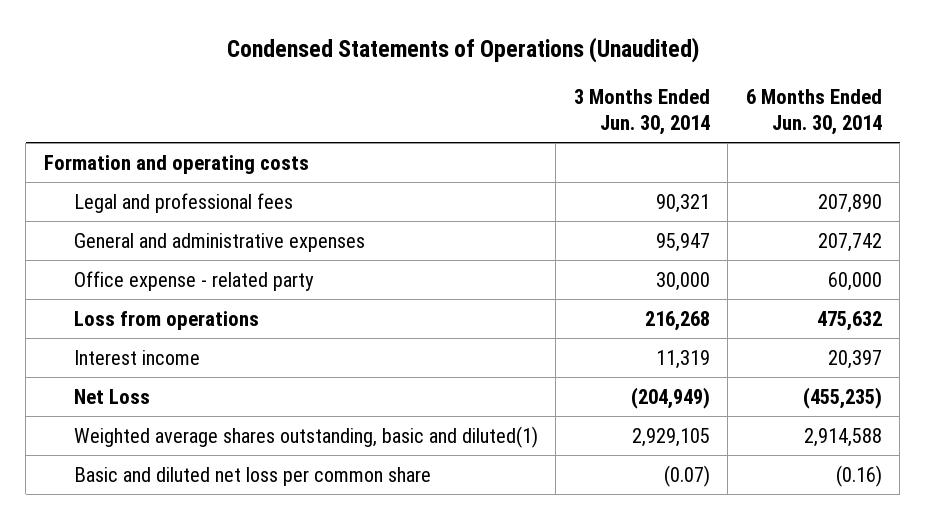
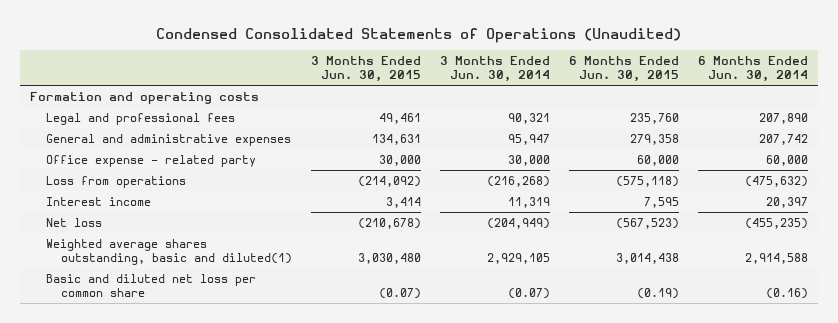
[226,37,699,64] Condensed Statements of Operations (Unaudited) -> [156,27,682,43] Condensed Consolidated Statements of Operations (Unaudited)
none -> [311,56,422,83] 3 Months Ended Jun. 30, 2015
none -> [569,56,680,83] 6 Months Ended Jun. 30, 2015
[644,310,710,331] 216,268 -> [487,175,551,187] (216,268)
[816,310,882,331] 475,632 -> [745,175,809,187] (475,632)
[74,388,151,404] Net Loss -> [45,217,102,227] Net loss

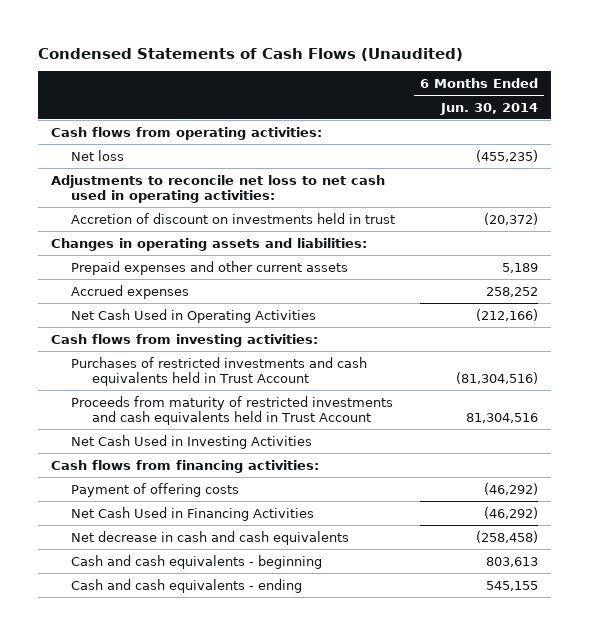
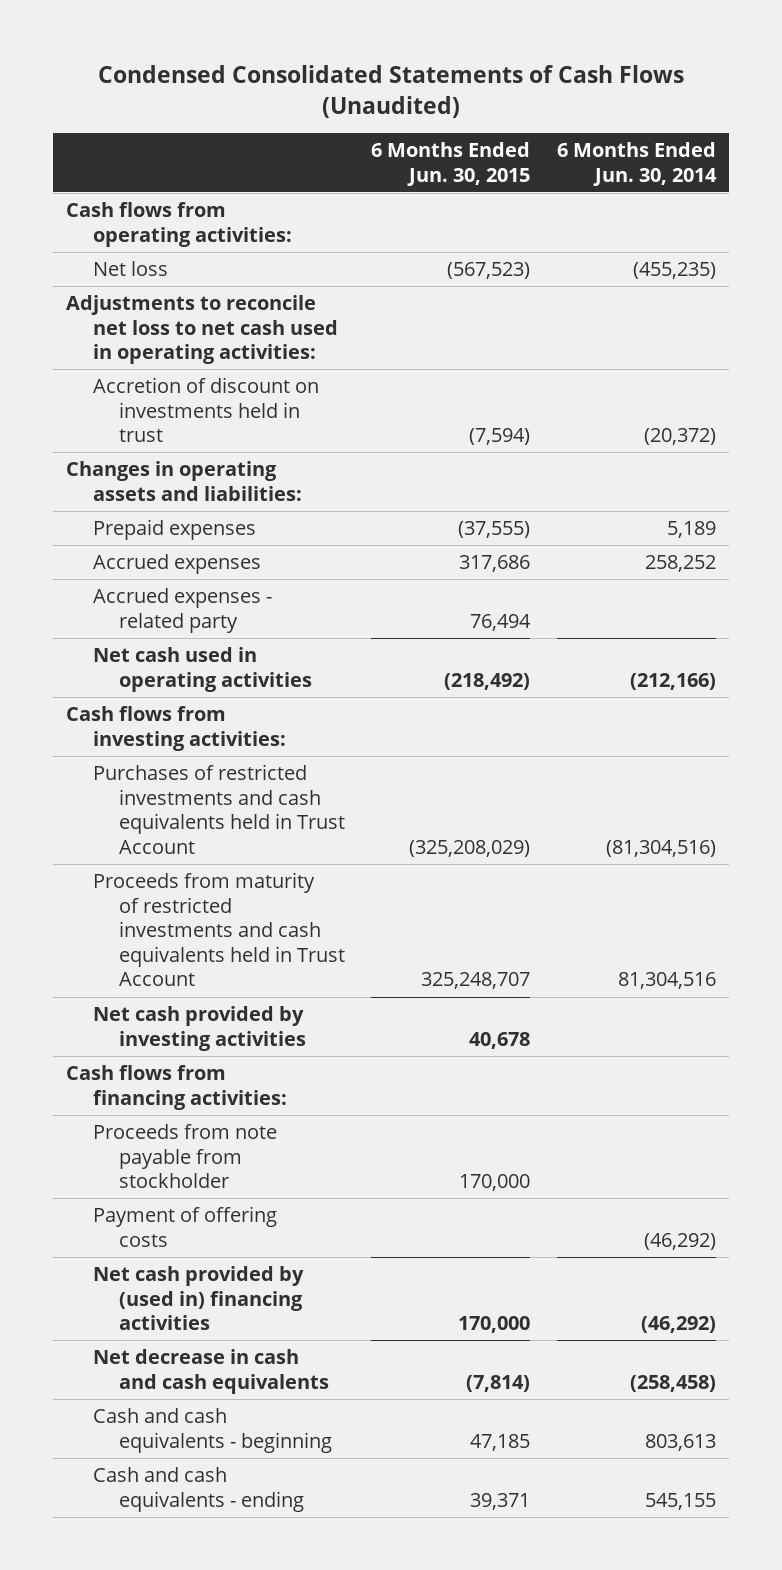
[38,47,464,61] Condensed Statements of Cash Flows (Unaudited) -> [97,65,684,118] Condensed Consolidated Statements of Cash Flows (Unaudited)
none -> [371,142,531,186] 6 Months Ended Jun. 30, 2015
[71,260,349,275] Prepaid expenses and other current assets -> [92,518,256,540] Prepaid expenses
none -> [92,587,272,633] Accrued expenses - related party
[71,308,317,323] Net Cash Used in Operating Activities -> [92,646,313,692] Net cash used in operating activities
[71,434,313,449] Net Cash Used in Investing Activities -> [92,1005,307,1051] Net cash provided by investing activities
none -> [92,1123,277,1189] Proceeds from note payable from stockholder
[71,506,315,521] Net Cash Used in Financing Activities -> [92,1265,304,1331] Net cash provided by (used in) financing activities

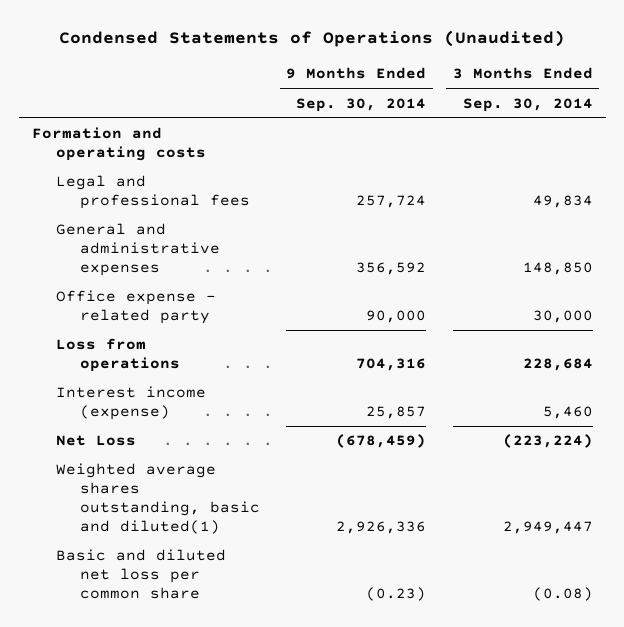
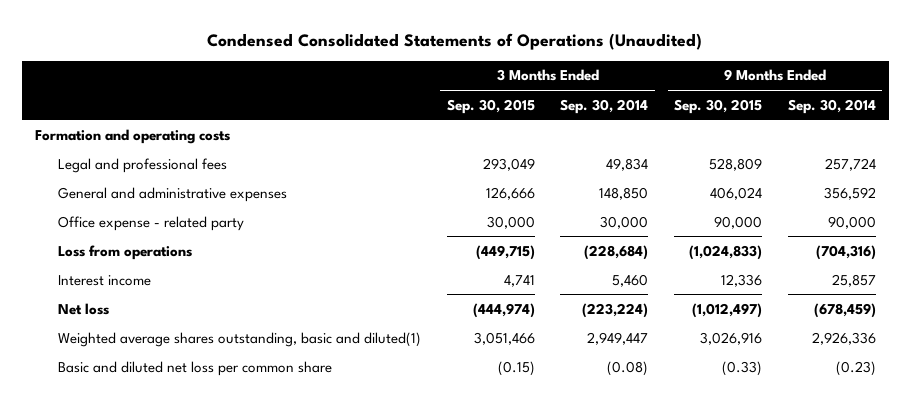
[59,30,566,48] Condensed Statements of Operations (Unaudited) -> [207,32,703,50] Condensed Consolidated Statements of Operations (Unaudited)
none -> [446,98,535,114] Sep. 30, 2015
none -> [674,98,763,114] Sep. 30, 2015
[356,358,427,372] 704,316 -> [815,244,876,260] (704,316)
[522,358,593,372] 228,684 -> [584,244,649,260] (228,684)
[55,386,206,421] Interest income (expense) -> [58,274,152,286] Interest income
[55,435,136,447] Net Loss -> [58,302,110,315] Net loss

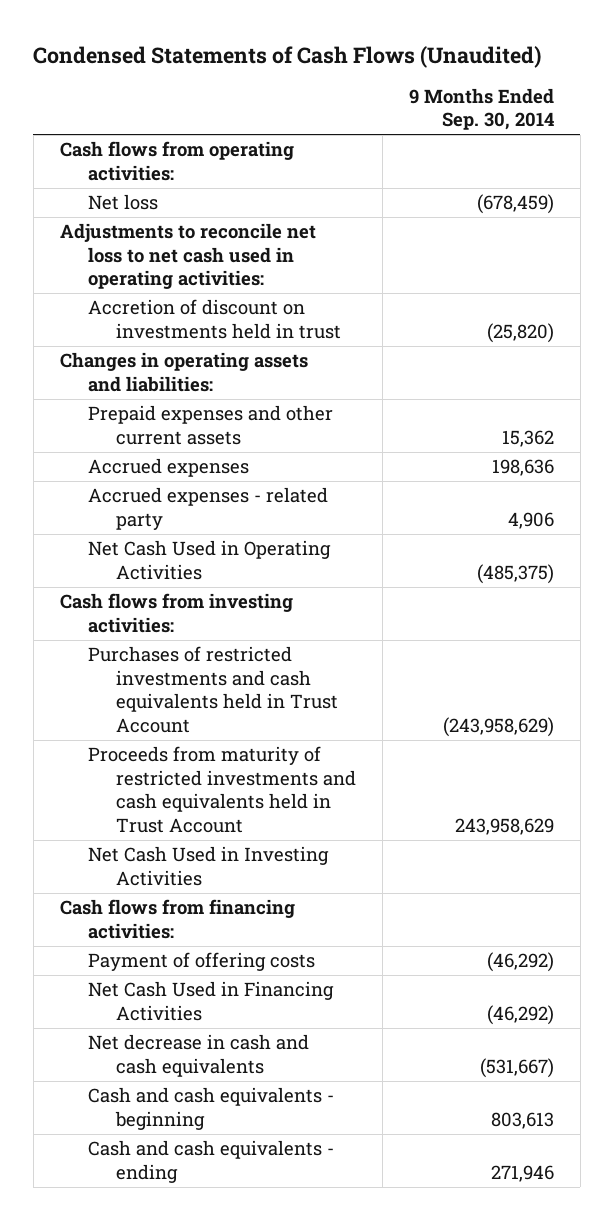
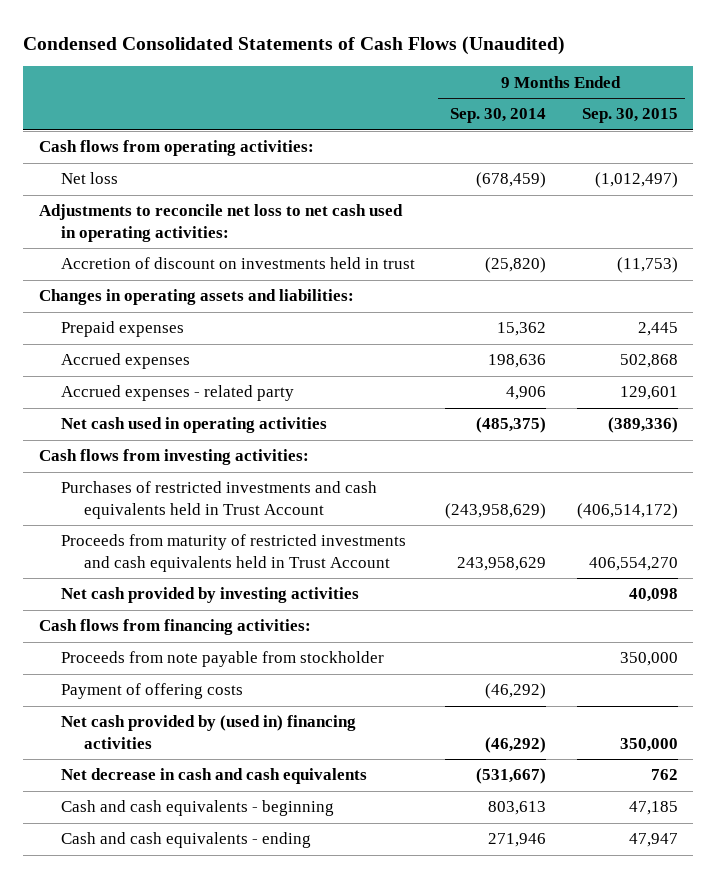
[33,45,542,68] Condensed Statements of Cash Flows (Unaudited) -> [23,35,566,55] Condensed Consolidated Statements of Cash Flows (Unaudited)
none -> [581,108,678,124] Sep. 30, 2015
[87,405,333,445] Prepaid expenses and other current assets -> [61,321,185,338] Prepaid expenses
[87,540,331,580] Net Cash Used in Operating Activities -> [61,417,328,434] Net cash used in operating activities
[87,846,329,886] Net Cash Used in Investing Activities -> [61,587,360,604] Net cash provided by investing activities
none -> [61,651,385,668] Proceeds from note payable from stockholder
[87,981,334,1021] Net Cash Used in Financing Activities -> [61,715,357,749] Net cash provided by (used in) financing activities

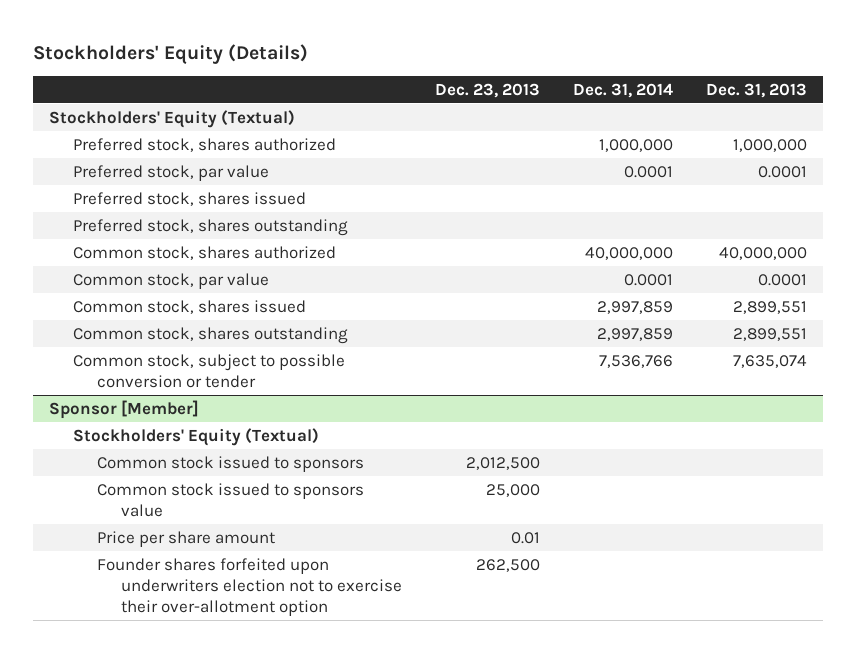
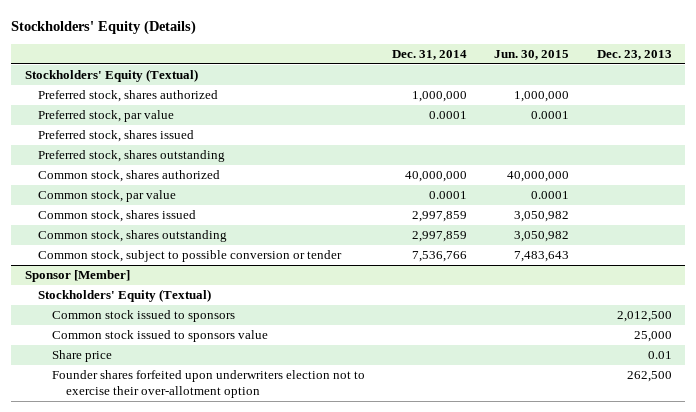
[705,82,807,98] Dec. 31, 2013 -> none
none -> [494,50,570,61] Jun. 30, 2015
[96,530,275,547] Price per share amount -> [52,350,113,363] Share price

